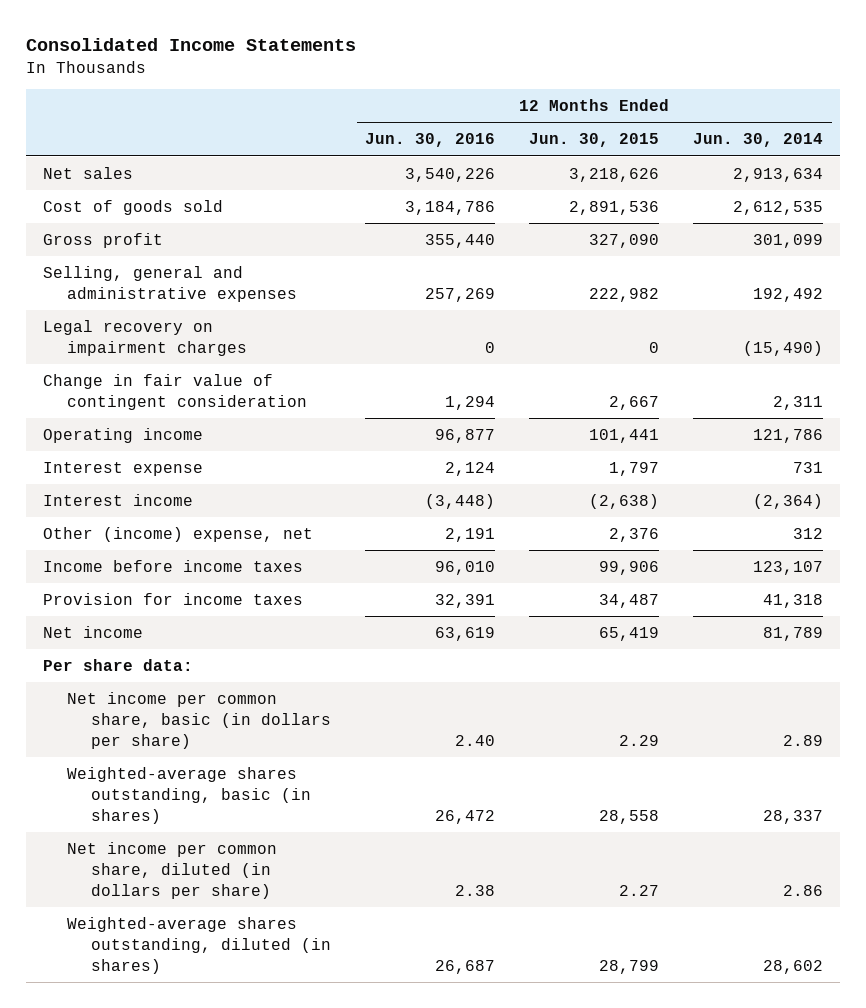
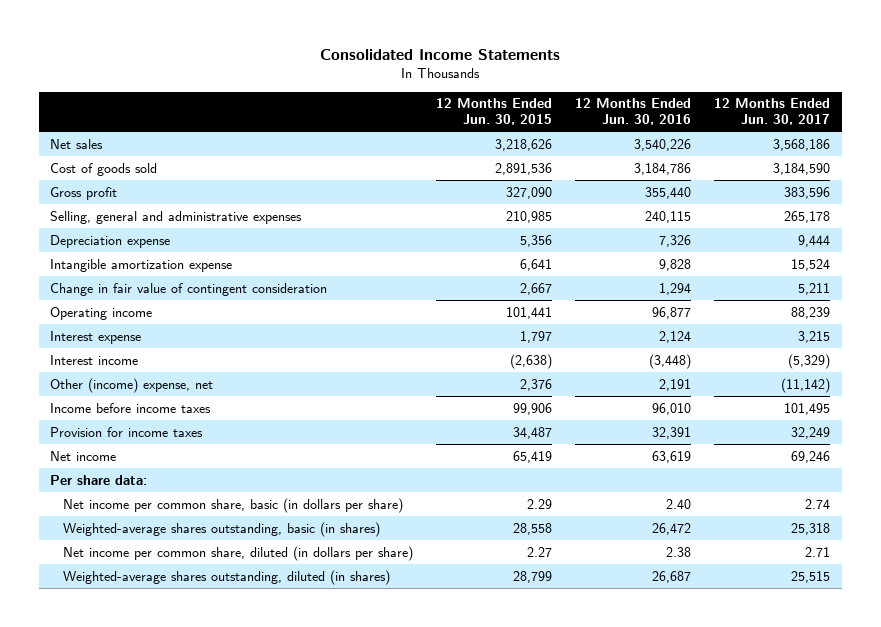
[693,133,824,148] Jun. 30, 2014 -> none
none -> [714,98,831,126] 12 Months Ended Jun. 30, 2017
[43,319,248,356] Legal recovery on impairment charges -> none
[425,287,496,302] 257,269 -> [645,210,692,223] 240,115
[589,287,660,302] 222,982 -> [506,210,553,223] 210,985
none -> [50,234,171,248] Depreciation expense
none -> [50,258,233,272] Intangible amortization expense

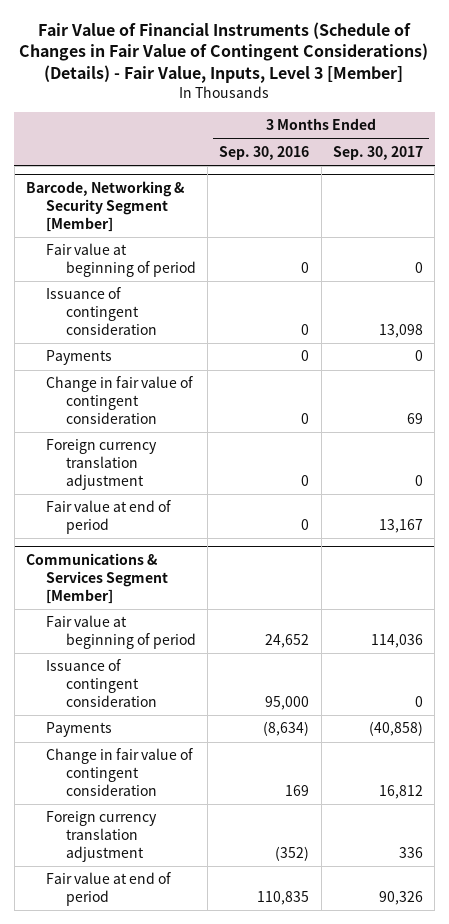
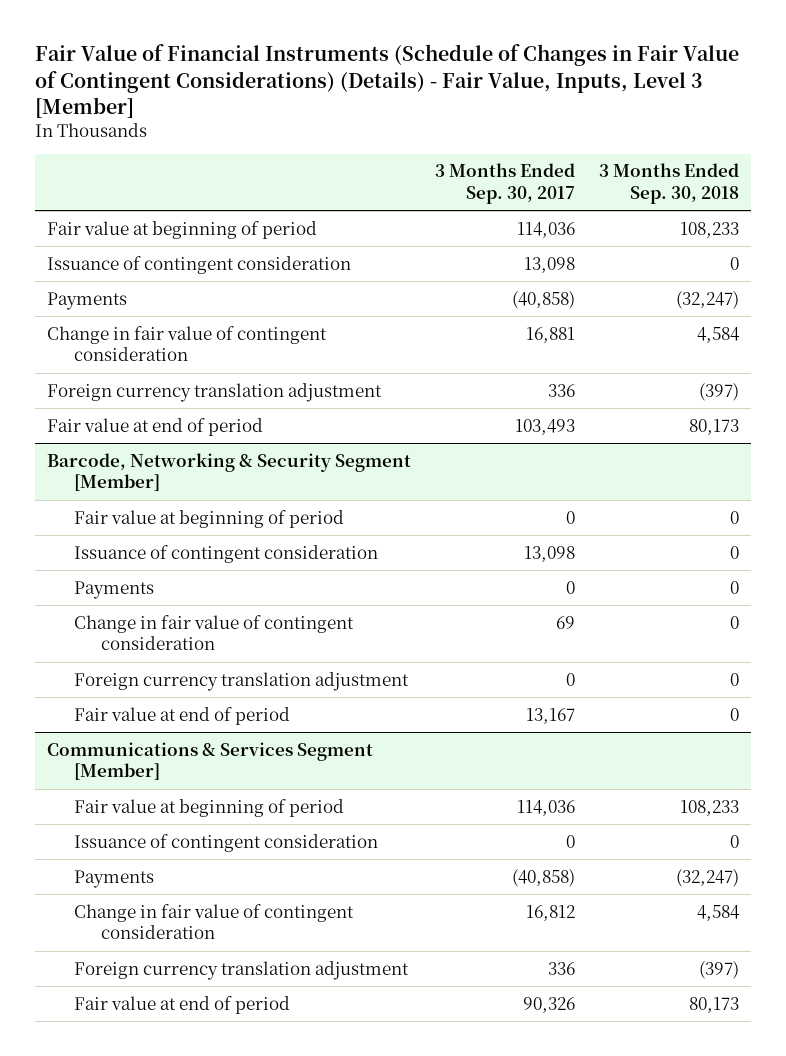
[219,145,310,160] Sep. 30, 2016 -> none
none -> [598,163,739,204] 3 Months Ended Sep. 30, 2018
none -> [47,220,318,239] Fair value at beginning of period
none -> [47,255,352,274] Issuance of contingent consideration
none -> [47,291,128,310] Payments
none -> [47,325,328,362] Change in fair value of contingent consideration
none -> [47,382,383,402] Foreign currency translation adjustment
none -> [47,417,264,436] Fair value at end of period

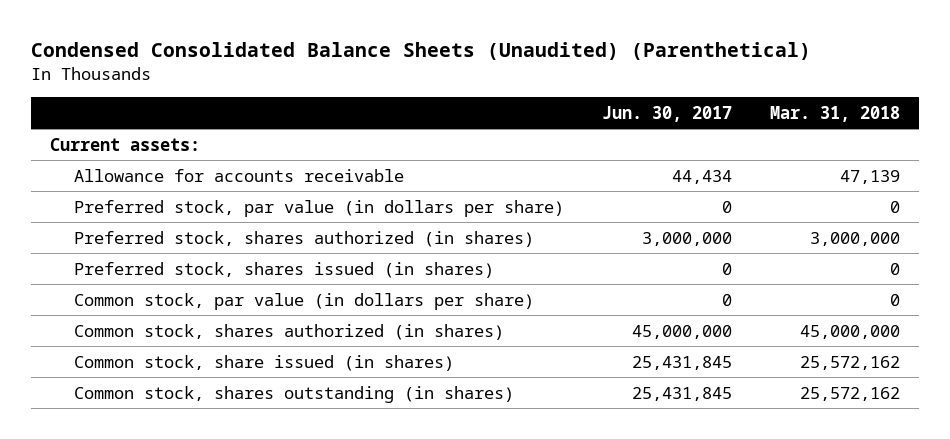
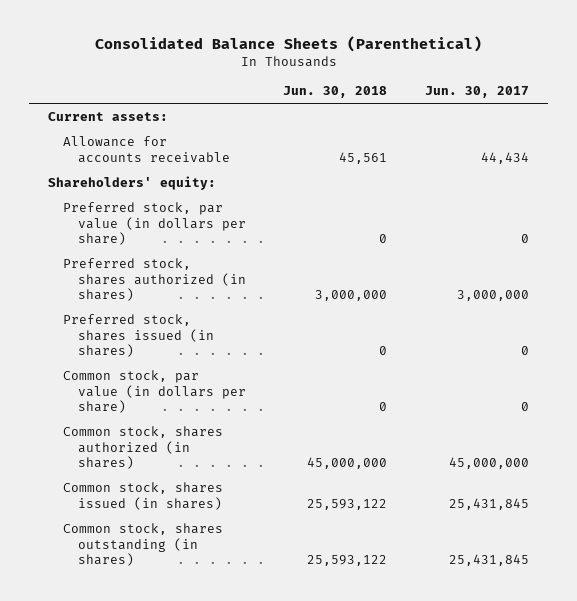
[30,42,811,61] Condensed Consolidated Balance Sheets (Unaudited) (Parenthetical) -> [94,35,482,52] Consolidated Balance Sheets (Parenthetical)
[769,105,900,122] Mar. 31, 2018 -> none
none -> [283,86,388,99] Jun. 30, 2018
none -> [47,175,216,190] Shareholders' equity:
[73,354,454,371] Common stock, share issued (in shares) -> [62,481,223,510] Common stock, shares issued (in shares)

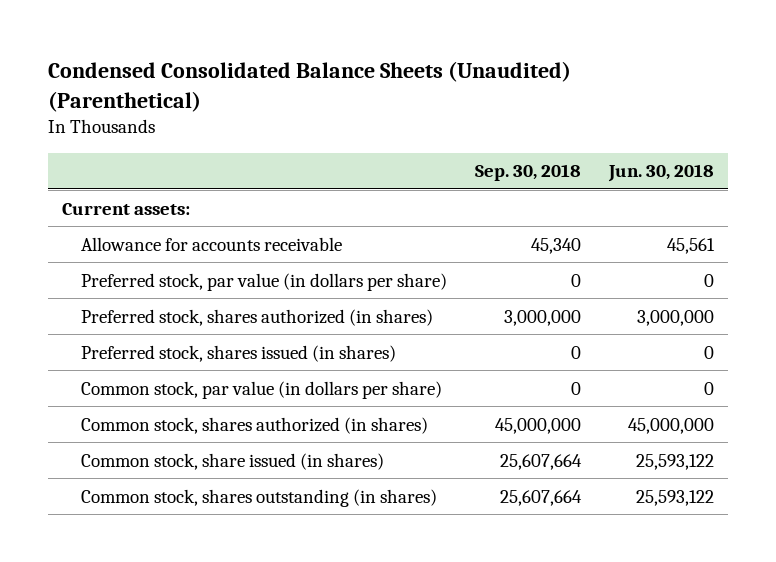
[94,35,482,52] Consolidated Balance Sheets (Parenthetical) -> [48,60,572,112] Condensed Consolidated Balance Sheets (Unaudited) (Parenthetical)
[425,86,530,99] Jun. 30, 2017 -> none
none -> [474,164,581,182] Sep. 30, 2018
[47,175,216,190] Shareholders' equity: -> none
[62,481,223,510] Common stock, shares issued (in shares) -> [80,452,384,470] Common stock, share issued (in shares)

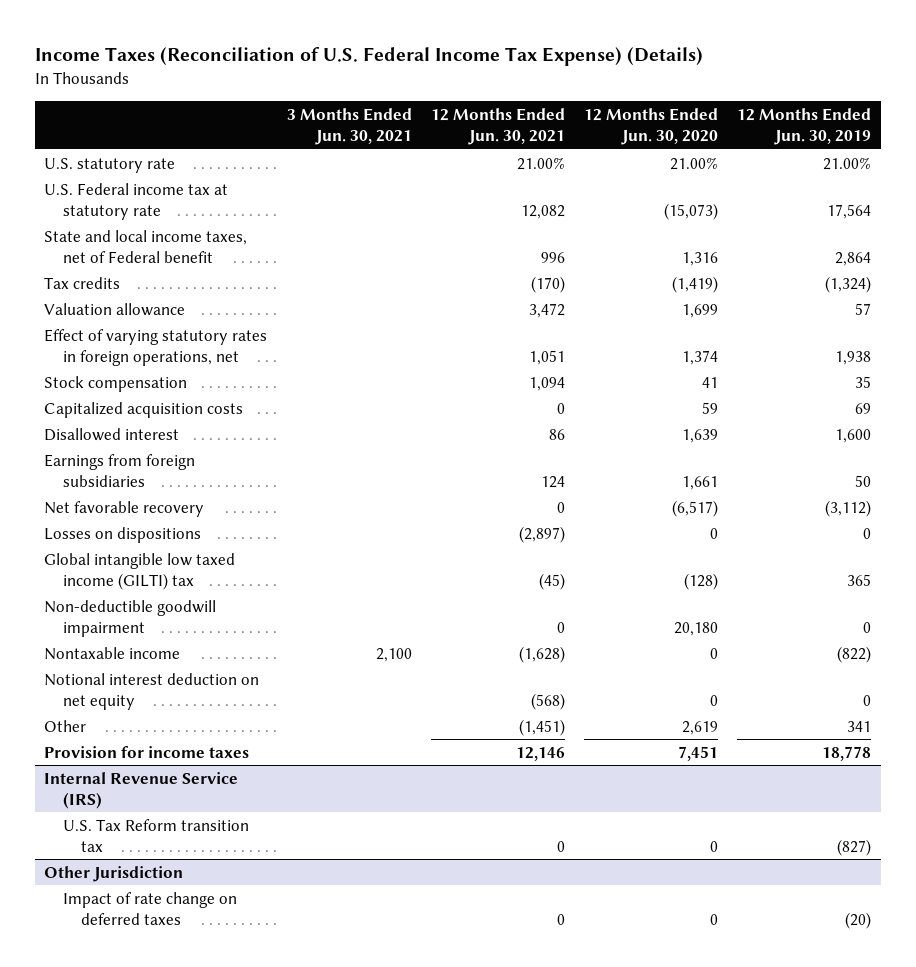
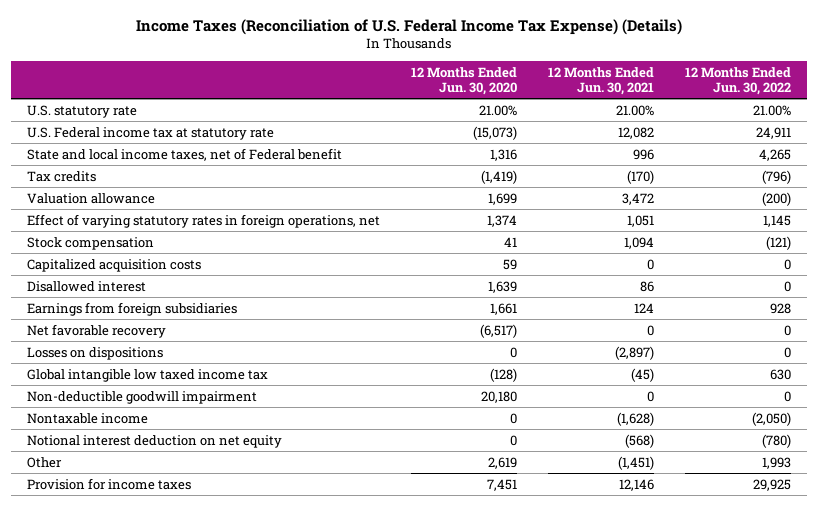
[286,107,412,146] 3 Months Ended Jun. 30, 2021 -> none
[737,107,872,146] 12 Months Ended Jun. 30, 2019 -> none
none -> [685,66,792,96] 12 Months Ended Jun. 30, 2022
[44,552,236,590] Global intangible low taxed income (GILTI) tax -> [26,368,268,382] Global intangible low taxed income tax
[44,771,239,809] Internal Revenue Service (IRS) -> none
[62,818,249,852] U.S. Tax Reform transition tax -> none
[44,865,184,882] Other Jurisdiction -> none
[62,891,237,925] Impact of rate change on deferred taxes -> none

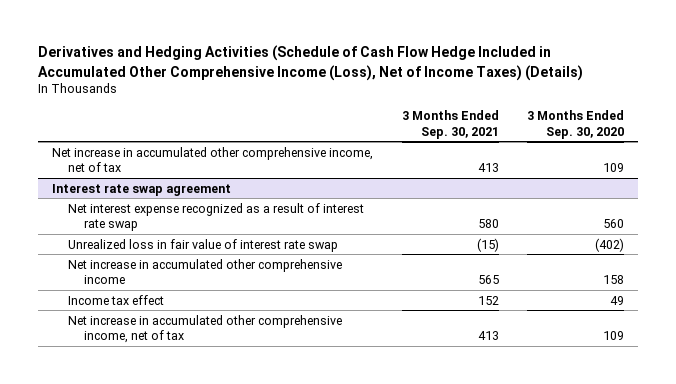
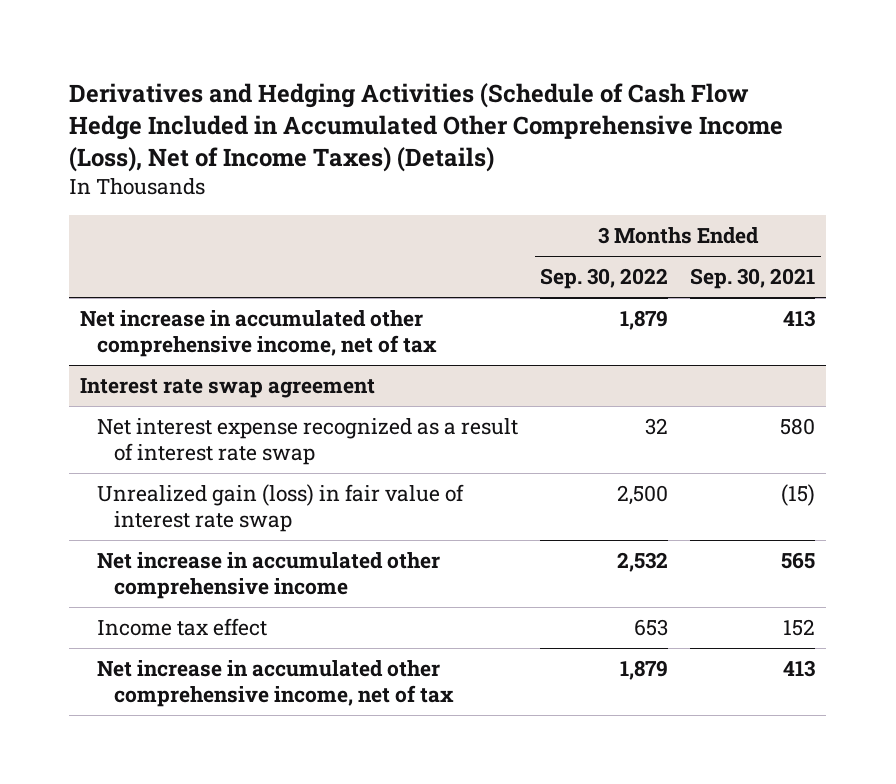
[526,110,624,139] 3 Months Ended Sep. 30, 2020 -> none
none -> [540,268,669,290] Sep. 30, 2022
[68,238,339,252] Unrealized loss in fair value of interest rate swap -> [97,483,465,532] Unrealized gain (loss) in fair value of interest rate swap

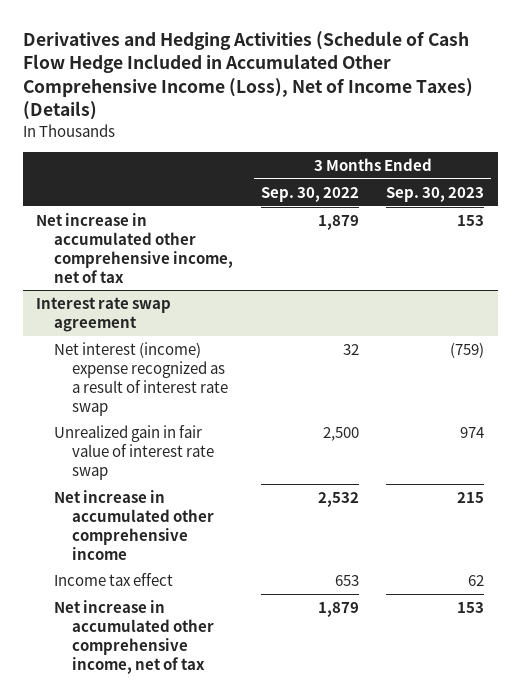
[690,268,816,290] Sep. 30, 2021 -> none
none -> [386,186,485,202] Sep. 30, 2023
[97,417,519,465] Net interest expense recognized as a result of interest rate swap -> [54,341,228,416] Net interest (income) expense recognized as a result of interest rate swap
[97,483,465,532] Unrealized gain (loss) in fair value of interest rate swap -> [54,424,214,480] Unrealized gain in fair value of interest rate swap

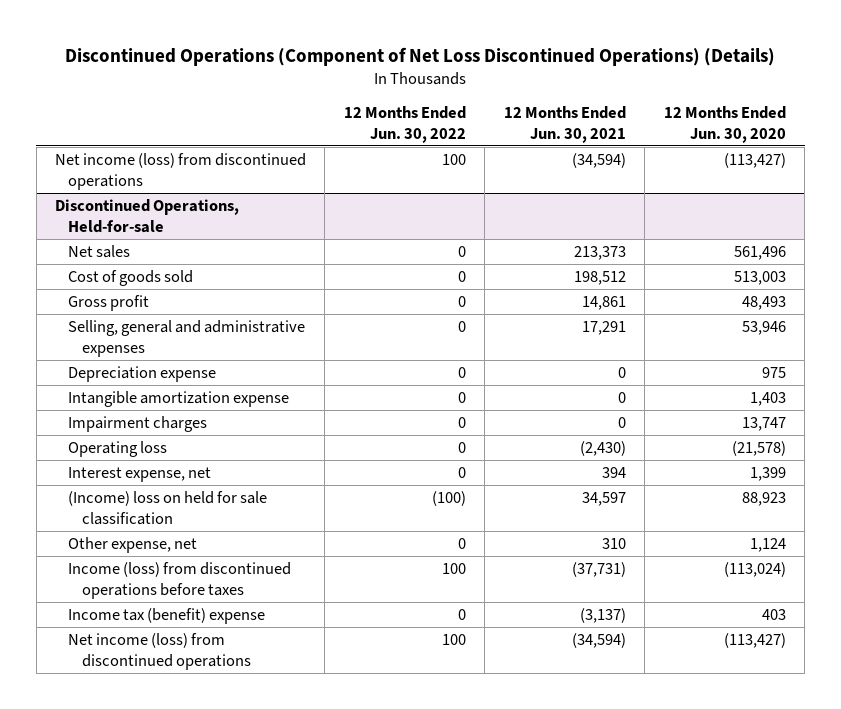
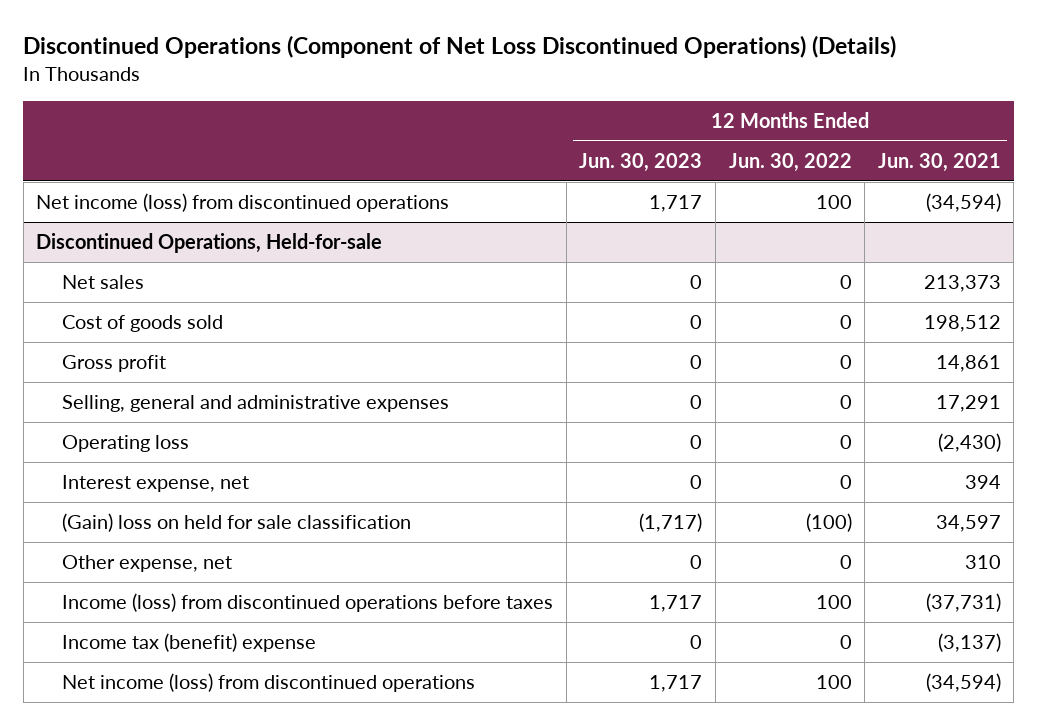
[663,106,786,143] 12 Months Ended Jun. 30, 2020 -> none
none -> [579,152,703,172] Jun. 30, 2023
[68,365,217,382] Depreciation expense -> none
[68,390,290,407] Intangible amortization expense -> none
[68,415,208,432] Impairment charges -> none
[68,490,268,525] (Income) loss on held for sale classification -> [62,513,412,533] (Gain) loss on held for sale classification

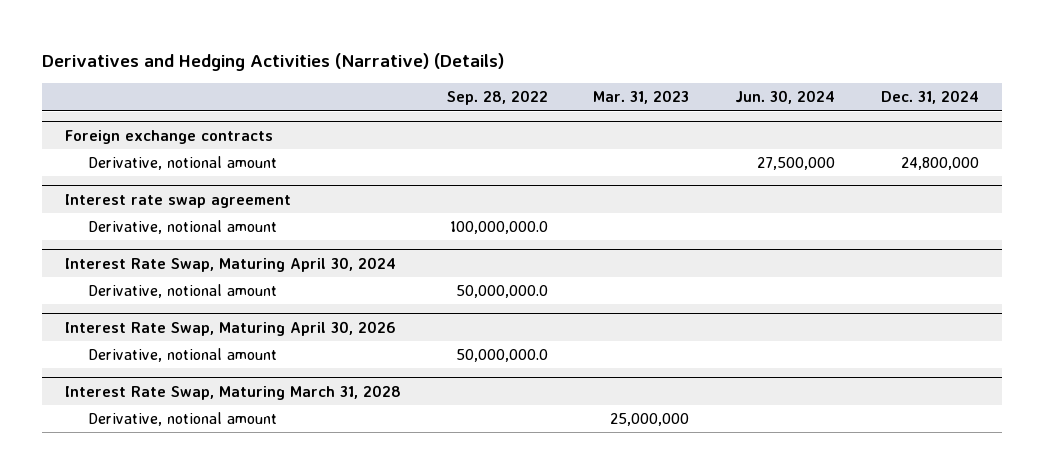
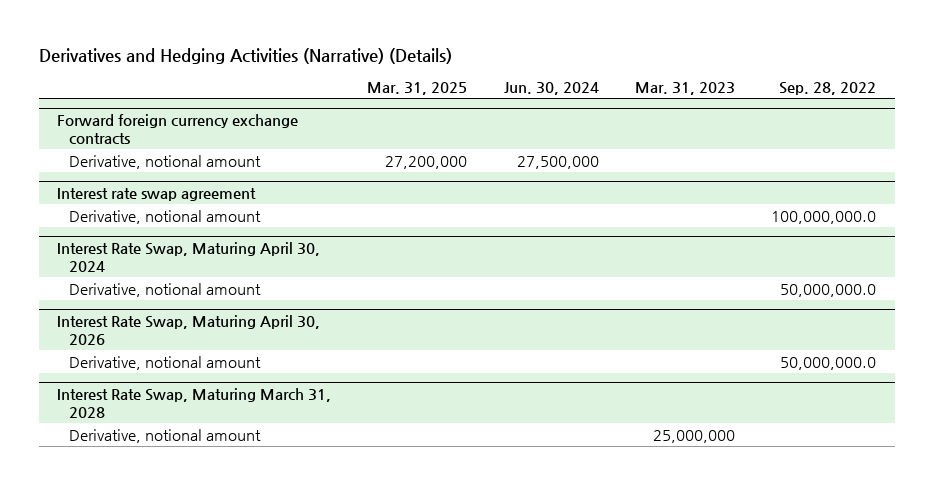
[880,90,979,105] Dec. 31, 2024 -> none
none -> [367,81,468,95] Mar. 31, 2025
[65,130,274,145] Foreign exchange contracts -> [57,113,299,144] Forward foreign currency exchange contracts

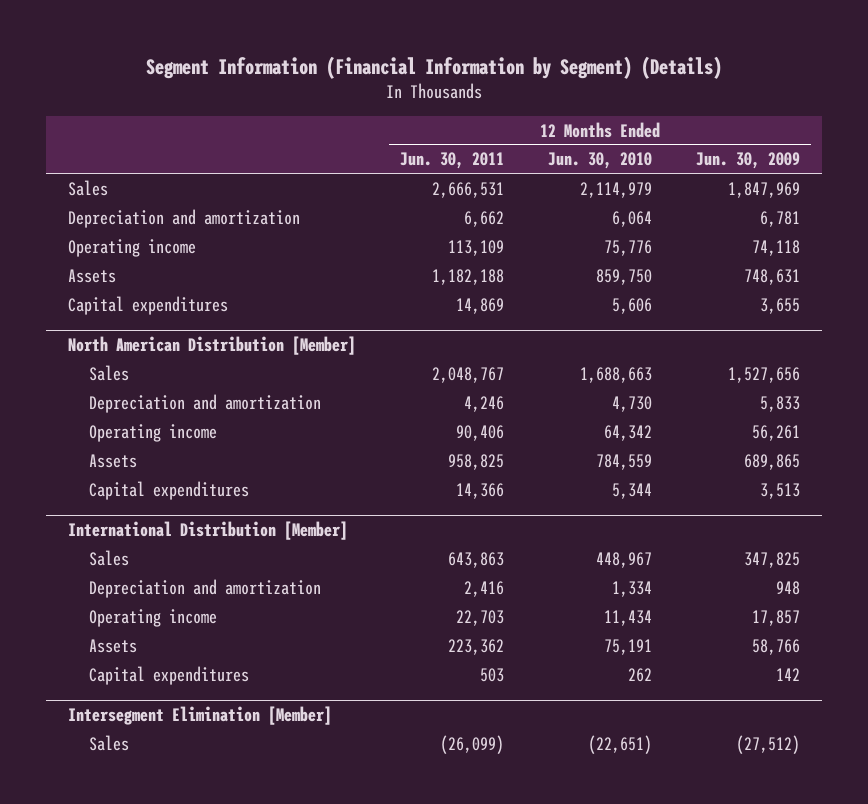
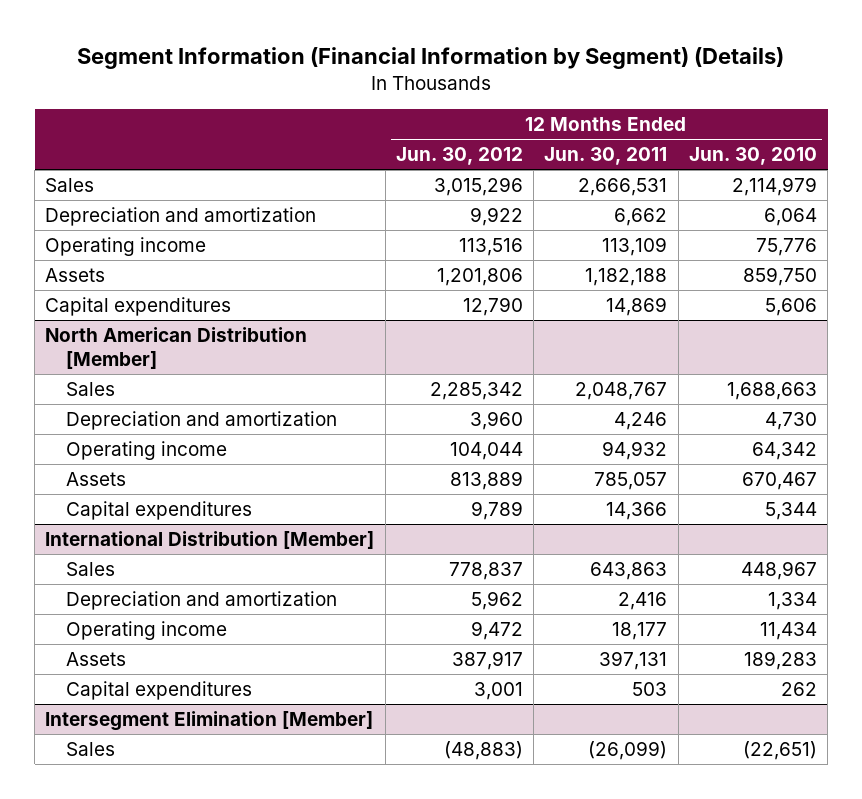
[695,152,800,170] Jun. 30, 2009 -> none
none -> [395,147,523,166] Jun. 30, 2012
[455,424,504,441] 90,406 -> [602,441,668,461] 94,932
[447,453,504,470] 958,825 -> [594,472,668,491] 785,057
[595,453,652,470] 784,559 -> [741,472,817,491] 670,467
[455,609,504,626] 22,703 -> [612,622,668,641] 18,177
[447,638,504,655] 223,362 -> [599,651,668,671] 397,131
[603,638,652,655] 75,191 -> [743,651,817,671] 189,283

